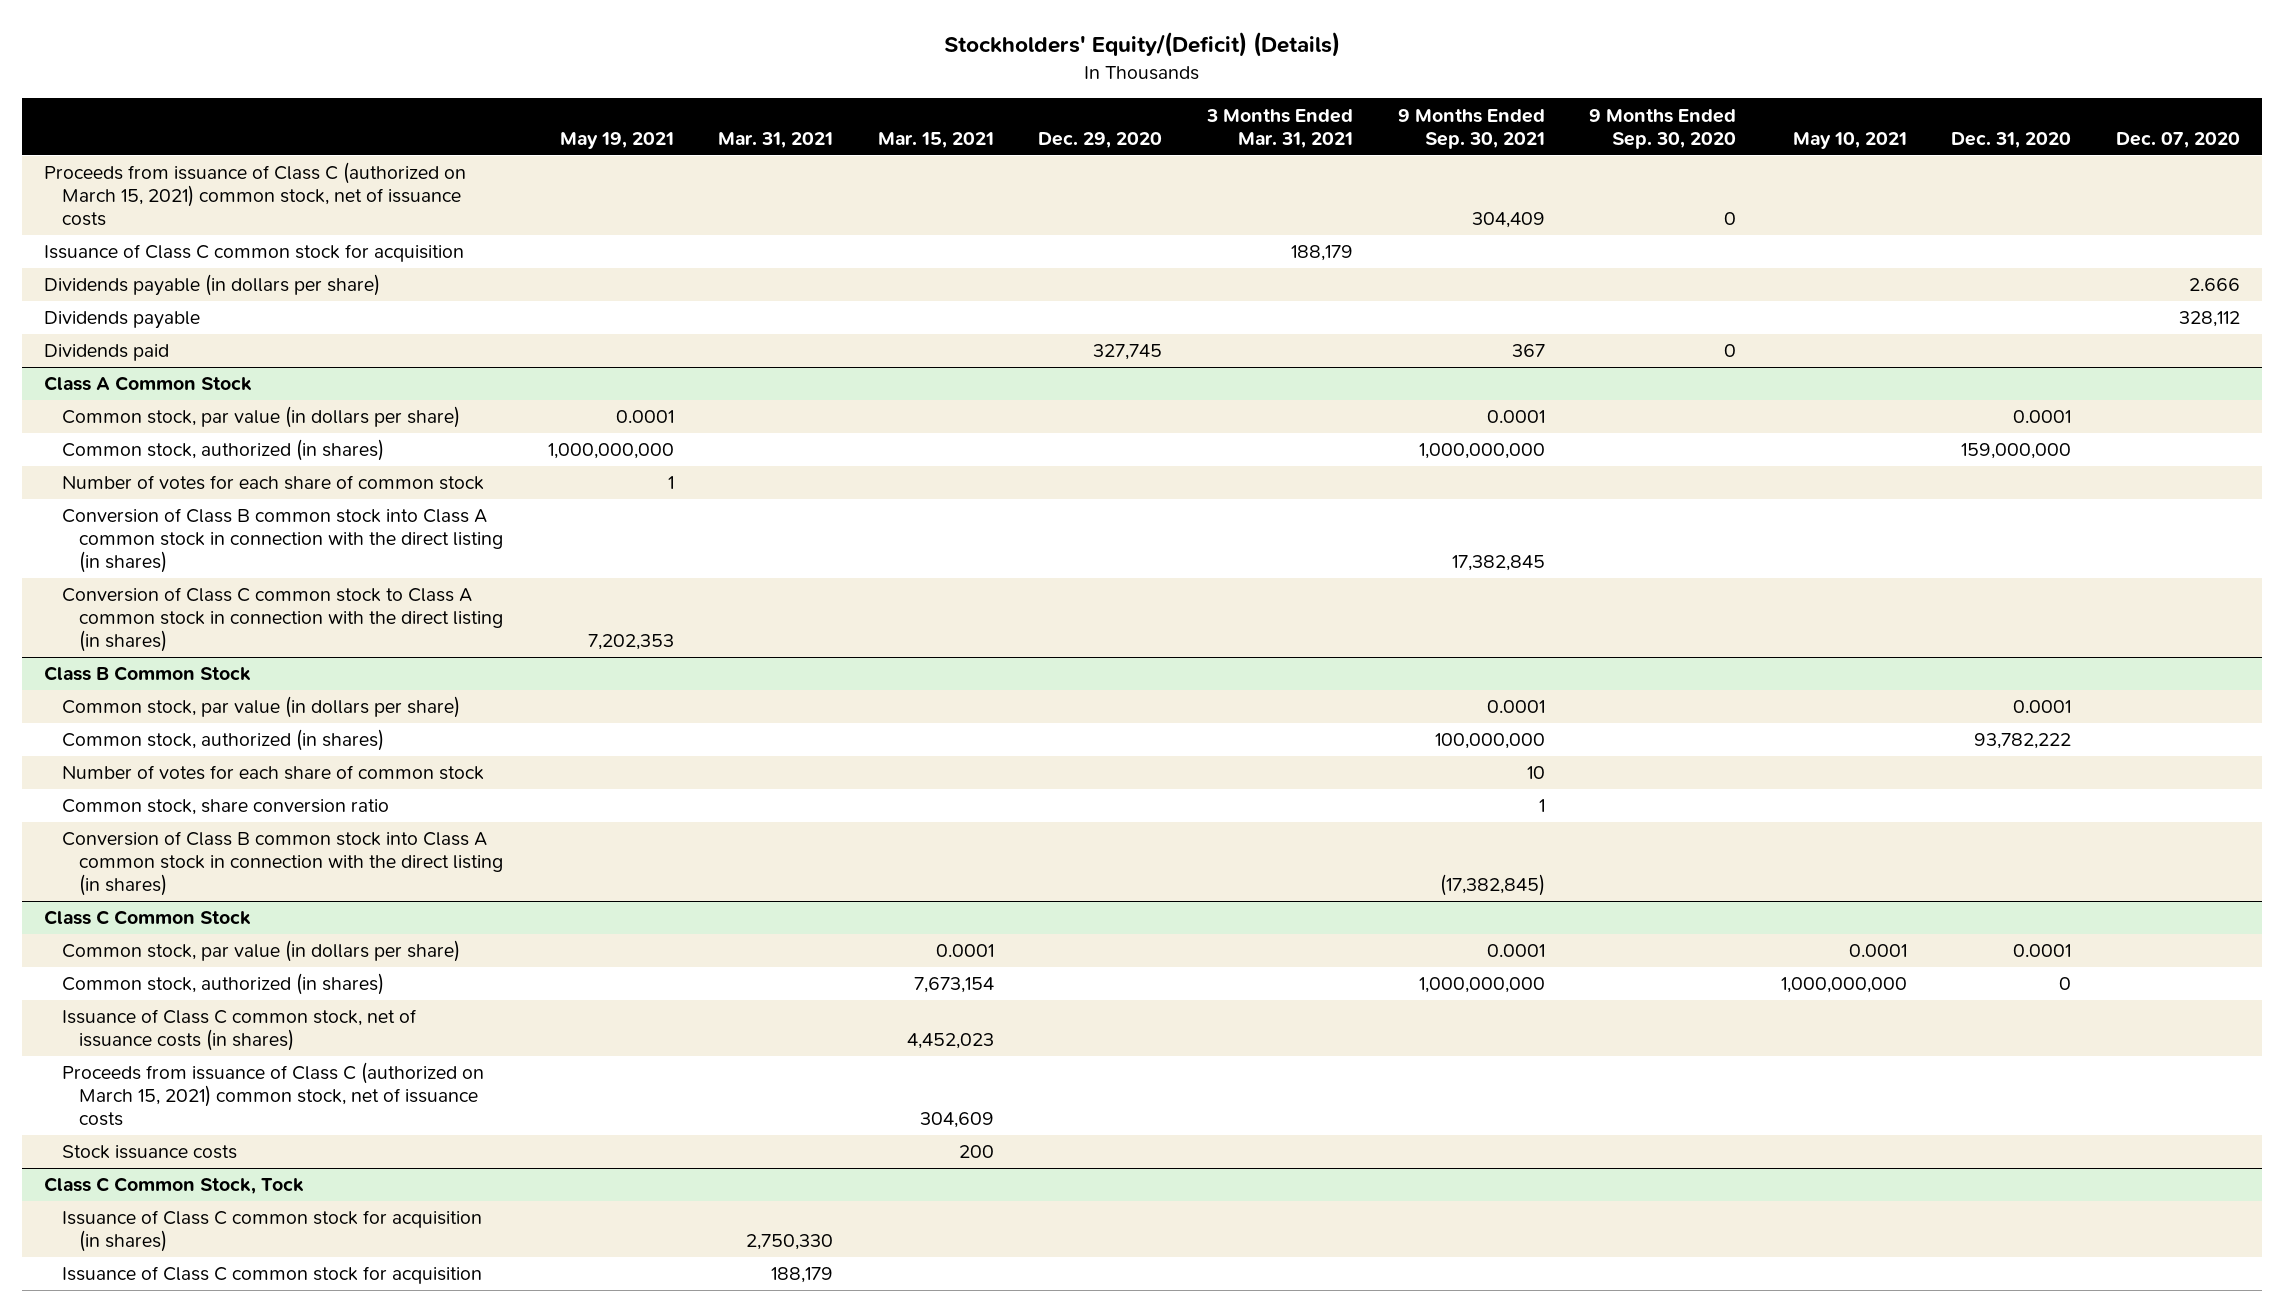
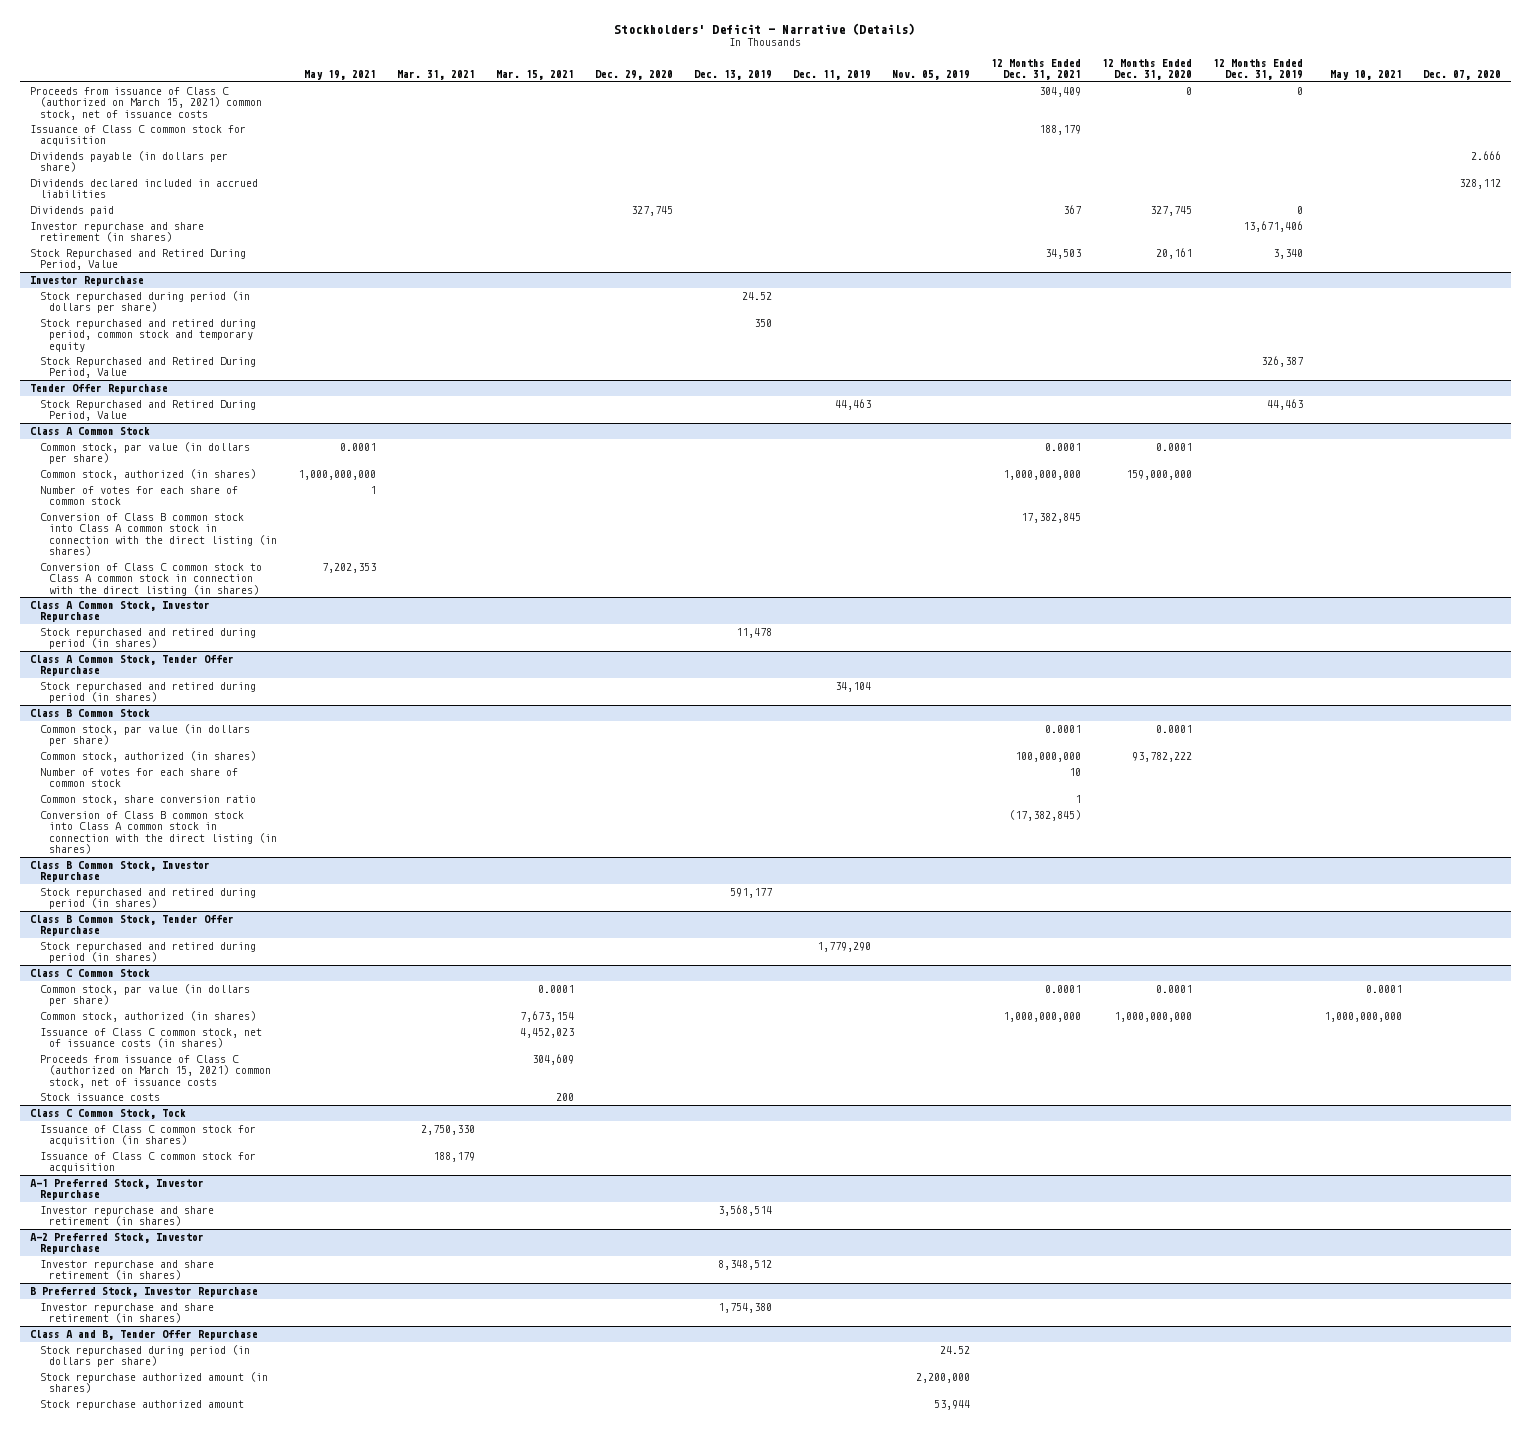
[943,32,1340,58] Stockholders' Equity/(Deficit) (Details) -> [614,22,916,35] Stockholders' Deficit - Narrative (Details)
[1205,108,1353,148] 3 Months Ended Mar. 31, 2021 -> none
[1397,108,1545,149] 9 Months Ended Sep. 30, 2021 -> none
[1589,108,1737,149] 9 Months Ended Sep. 30, 2020 -> none
[1951,131,2072,148] Dec. 31, 2020 -> none
none -> [694,70,773,81] Dec. 13, 2019
none -> [793,70,872,81] Dec. 11, 2019
none -> [891,70,970,81] Nov. 05, 2019
none -> [990,58,1081,81] 12 Months Ended Dec. 31, 2021
none -> [1101,58,1192,81] 12 Months Ended Dec. 31, 2020
none -> [1212,58,1303,81] 12 Months Ended Dec. 31, 2019
[43,311,200,330] Dividends payable -> [30,178,259,199] Dividends declared included in accrued liabilities
none -> [30,221,205,243] Investor repurchase and share retirement (in shares)
none -> [30,248,247,271] Stock Repurchased and Retired During Period, Value
none -> [30,275,145,286] Investor Repurchase
none -> [39,290,250,314] Stock repurchased during period (in dollars per share)
none -> [39,318,256,352] Stock repurchased and retired during period, common stock and temporary equity
none -> [39,356,256,379] Stock Repurchased and Retired During Period, Value
none -> [30,383,169,394] Tender Offer Repurchase
none -> [39,399,256,422] Stock Repurchased and Retired During Period, Value
none -> [30,600,211,623] Class A Common Stock, Investor Repurchase
none -> [39,627,256,650] Stock repurchased and retired during period (in shares)
none -> [30,654,235,677] Class A Common Stock, Tender Offer Repurchase
none -> [39,681,256,704] Stock repurchased and retired during period (in shares)
none -> [30,860,211,883] Class B Common Stock, Investor Repurchase
none -> [39,887,256,910] Stock repurchased and retired during period (in shares)
none -> [30,914,235,937] Class B Common Stock, Tender Offer Repurchase
none -> [39,941,256,964] Stock repurchased and retired during period (in shares)
none -> [30,1178,205,1201] A-1 Preferred Stock, Investor Repurchase
none -> [39,1205,214,1227] Investor repurchase and share retirement (in shares)
none -> [30,1232,205,1255] A-2 Preferred Stock, Investor Repurchase
none -> [39,1259,214,1281] Investor repurchase and share retirement (in shares)
none -> [30,1286,259,1297] B Preferred Stock, Investor Repurchase
none -> [39,1302,214,1324] Investor repurchase and share retirement (in shares)
none -> [30,1329,259,1340] Class A and B, Tender Offer Repurchase
none -> [39,1344,250,1368] Stock repurchased during period (in dollars per share)
none -> [39,1371,268,1394] Stock repurchase authorized amount (in shares)
none -> [39,1399,244,1410] Stock repurchase authorized amount

